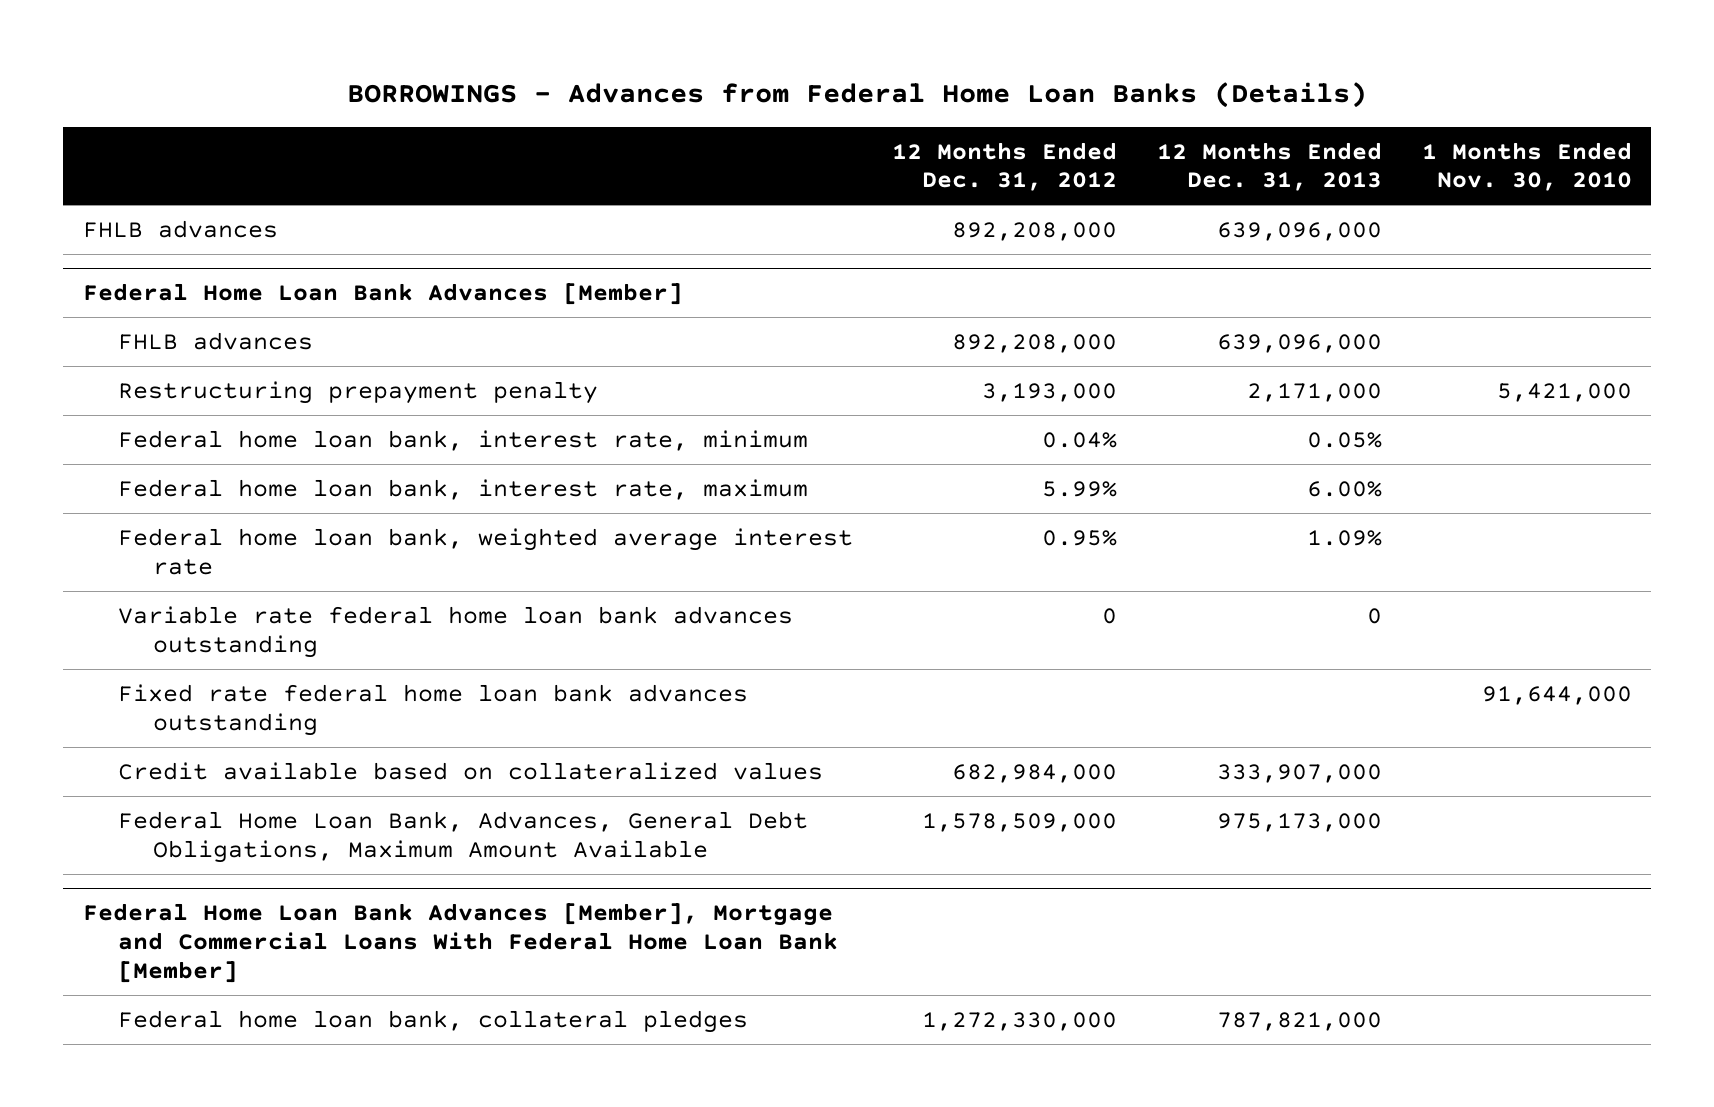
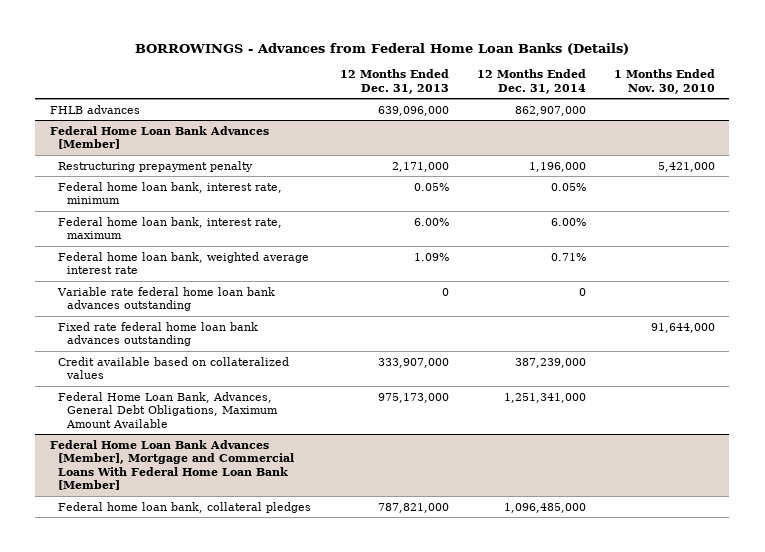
[892,141,1118,192] 12 Months Ended Dec. 31, 2012 -> none
none -> [476,69,586,94] 12 Months Ended Dec. 31, 2014
[117,331,313,350] FHLB advances -> none

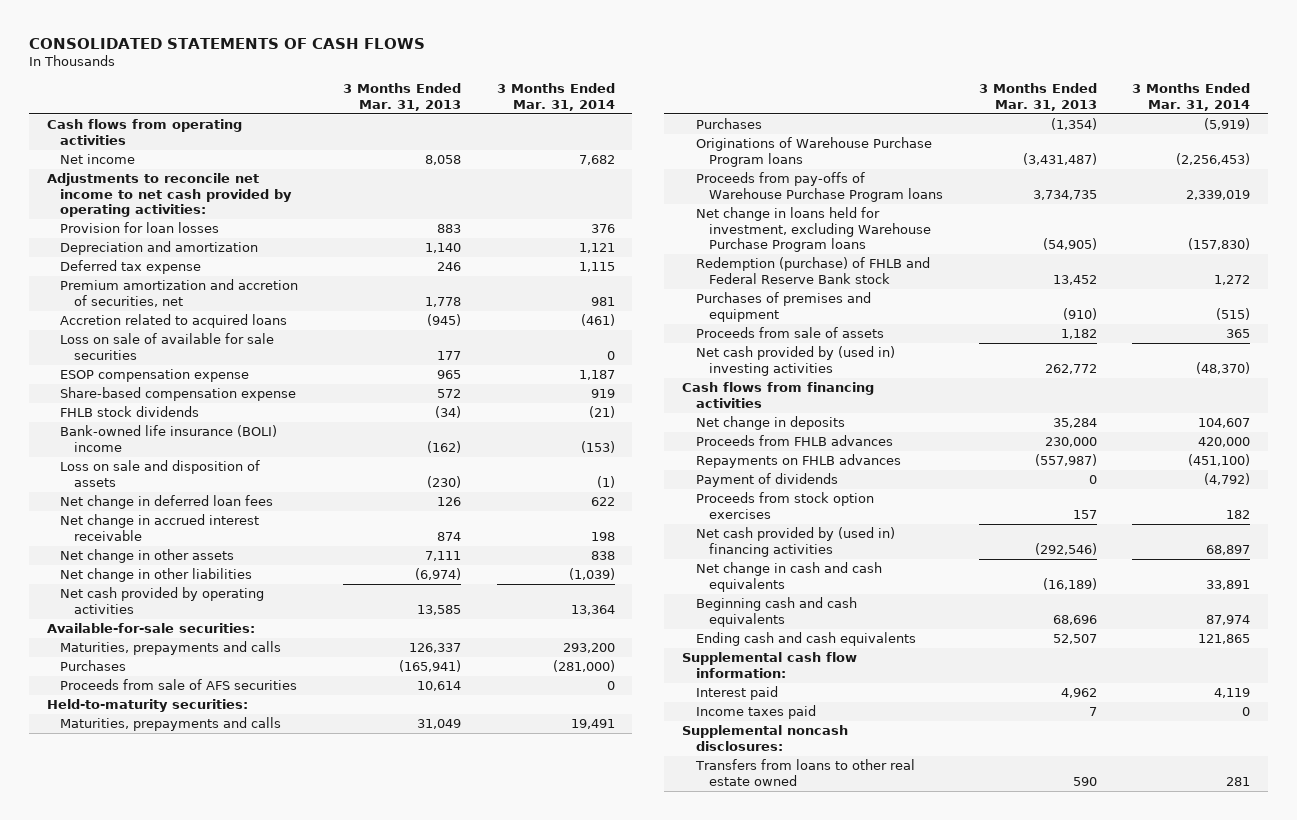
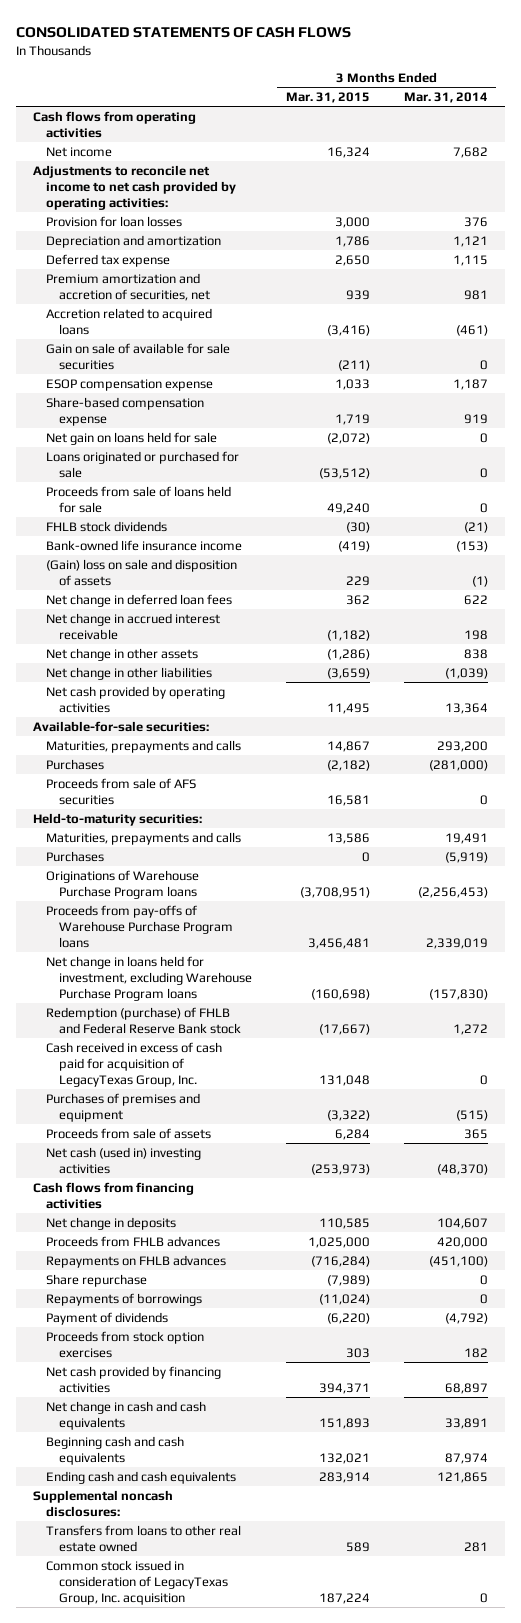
[343,83,462,111] 3 Months Ended Mar. 31, 2013 -> none
none -> [285,92,370,104] Mar. 31, 2015
[60,333,275,360] Loss on sale of available for sale securities -> [45,342,230,370] Gain on sale of available for sale securities
none -> [45,431,217,445] Net gain on loans held for sale
none -> [45,450,239,478] Loans originated or purchased for sale
none -> [45,485,231,513] Proceeds from sale of loans held for sale
[60,425,278,452] Bank-owned life insurance (BOLI) income -> [45,539,242,551] Bank-owned life insurance income
[60,460,261,487] Loss on sale and disposition of assets -> [45,558,237,586] (Gain) loss on sale and disposition of assets
none -> [45,1041,222,1087] Cash received in excess of cash paid for acquisition of LegacyTexas Group, Inc.
[695,346,895,376] Net cash provided by (used in) investing activities -> [45,1146,201,1174] Net cash (used in) investing activities
none -> [45,1273,147,1287] Share repurchase
none -> [45,1292,202,1306] Repayments of borrowings
[695,527,895,557] Net cash provided by (used in) financing activities -> [45,1365,221,1393] Net cash provided by financing activities
[682,652,858,678] Supplemental cash flow information: -> none
[695,686,778,701] Interest paid -> none
[695,705,816,720] Income taxes paid -> none
none -> [45,1559,228,1605] Common stock issued in consideration of LegacyTexas Group, Inc. acquisition

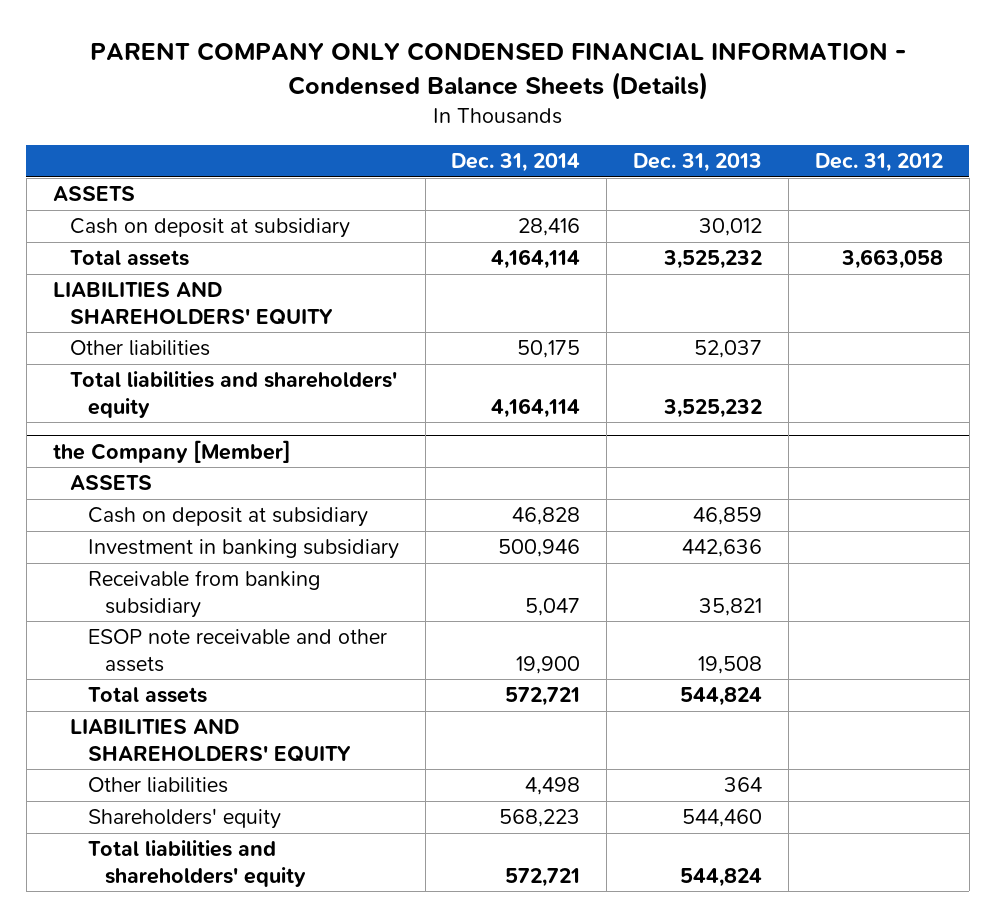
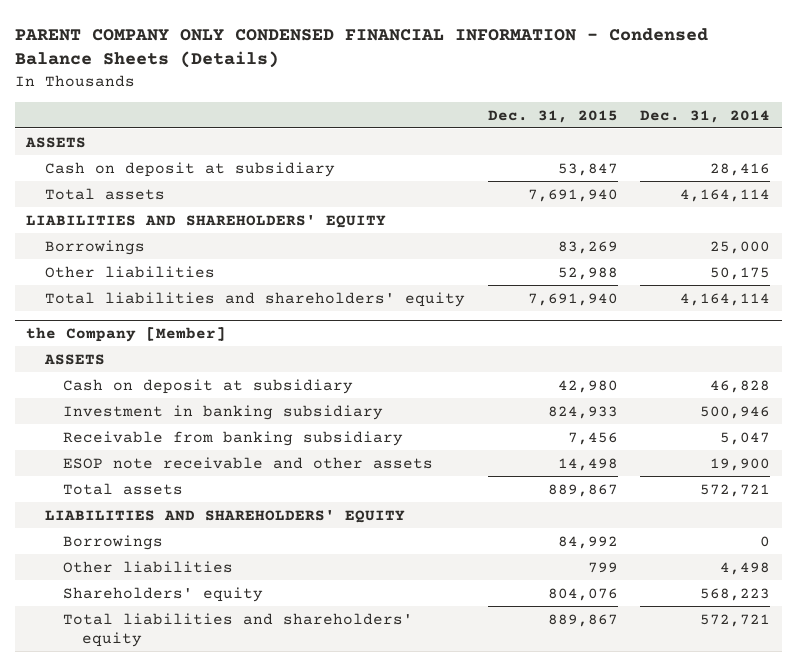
[633,152,763,172] Dec. 31, 2013 -> none
[814,152,943,172] Dec. 31, 2012 -> none
none -> [487,109,618,123] Dec. 31, 2015
none -> [44,239,145,255] Borrowings
none -> [63,534,164,550] Borrowings

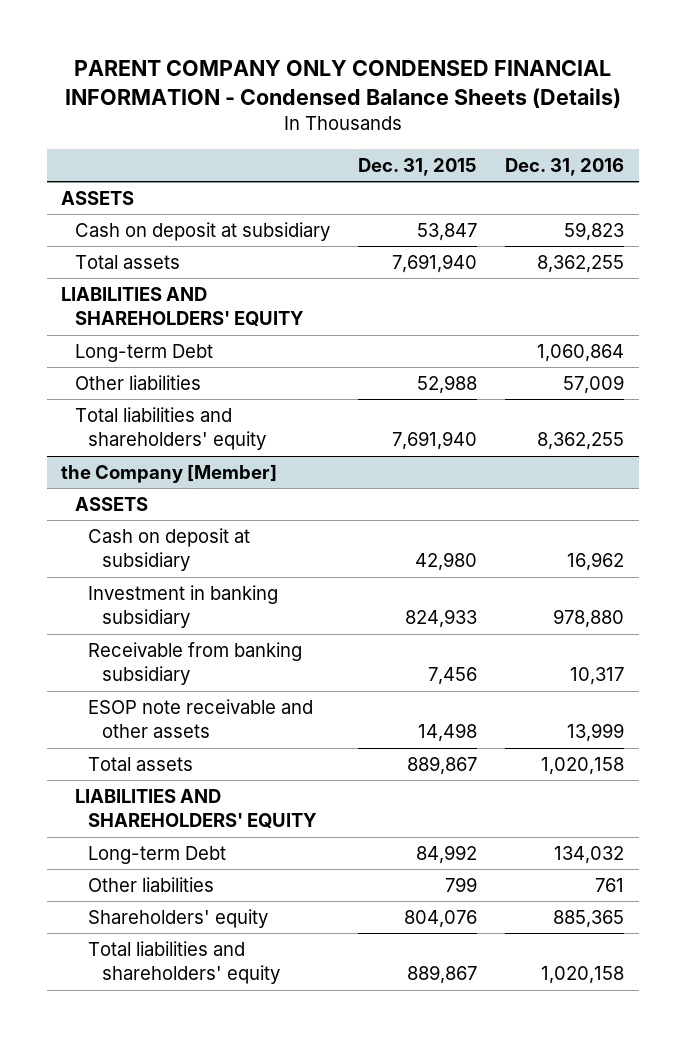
[640,109,771,123] Dec. 31, 2014 -> none
none -> [505,157,625,176] Dec. 31, 2016
[44,239,145,255] Borrowings -> none
none -> [74,344,213,363] Long-term Debt
[63,534,164,550] Borrowings -> [88,846,227,865] Long-term Debt

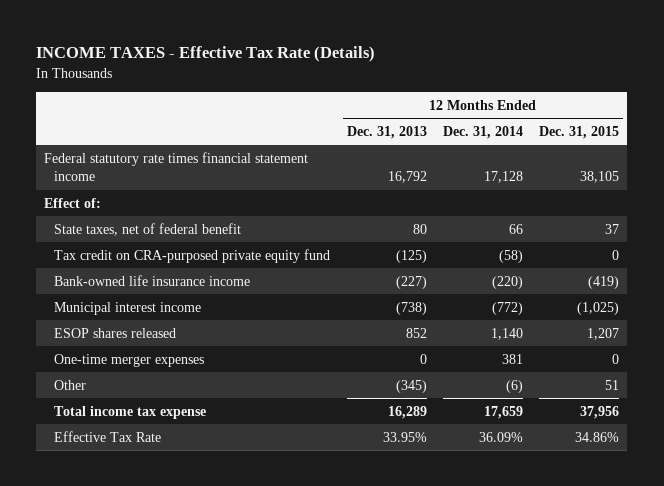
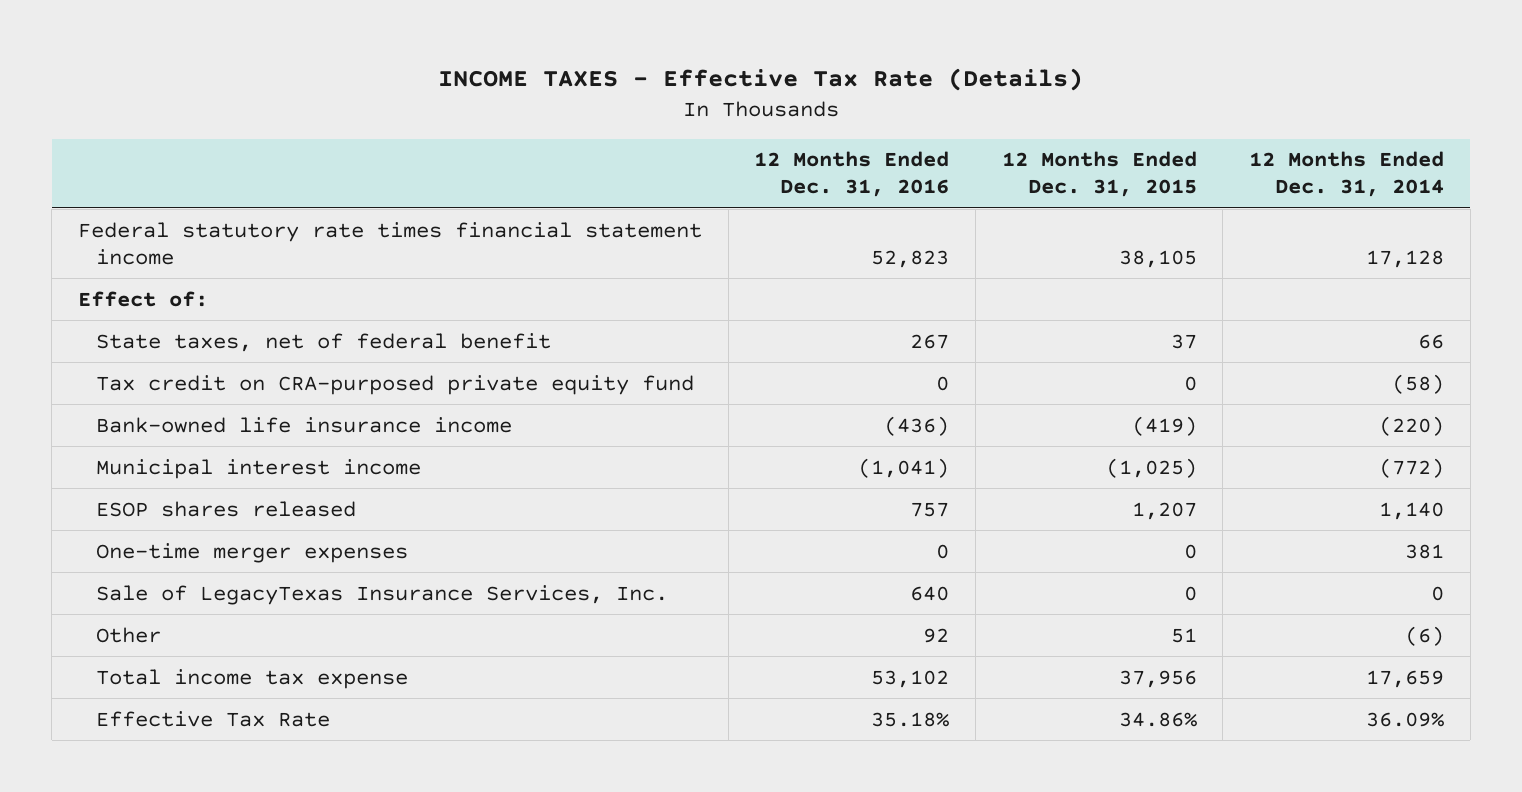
[346,125,427,139] Dec. 31, 2013 -> none
none -> [754,151,950,198] 12 Months Ended Dec. 31, 2016
none -> [95,584,668,605] Sale of LegacyTexas Insurance Services, Inc.

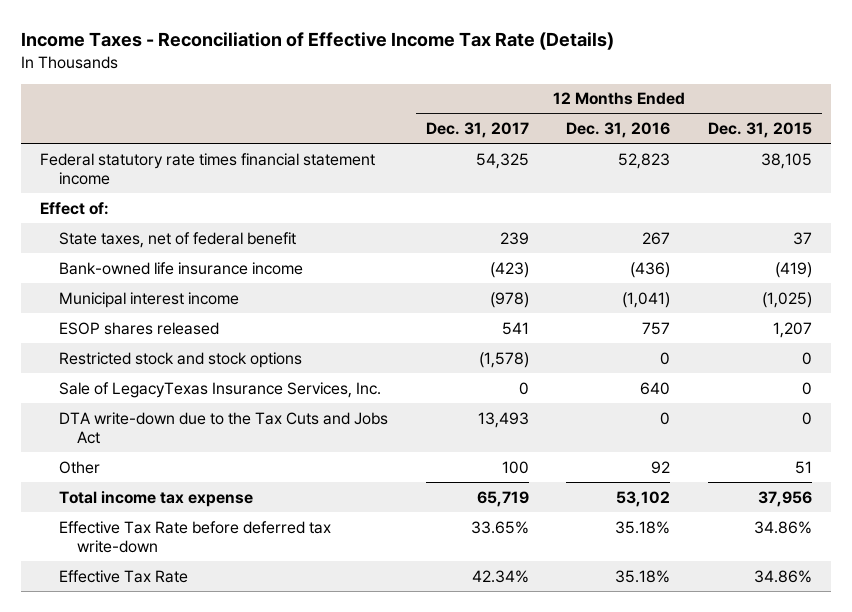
[438,68,1084,92] INCOME TAXES - Effective Tax Rate (Details) -> [21,32,615,51] Income Taxes - Reconciliation of Effective Income Tax Rate (Details)
[1249,151,1445,198] 12 Months Ended Dec. 31, 2014 -> none
none -> [425,122,529,139] Dec. 31, 2017
[95,374,694,395] Tax credit on CRA-purposed private equity fund -> none
[95,542,408,563] One-time merger expenses -> none
none -> [58,351,302,368] Restricted stock and stock options
none -> [58,411,388,445] DTA write-down due to the Tax Cuts and Jobs Act
none -> [58,520,331,554] Effective Tax Rate before deferred tax write-down

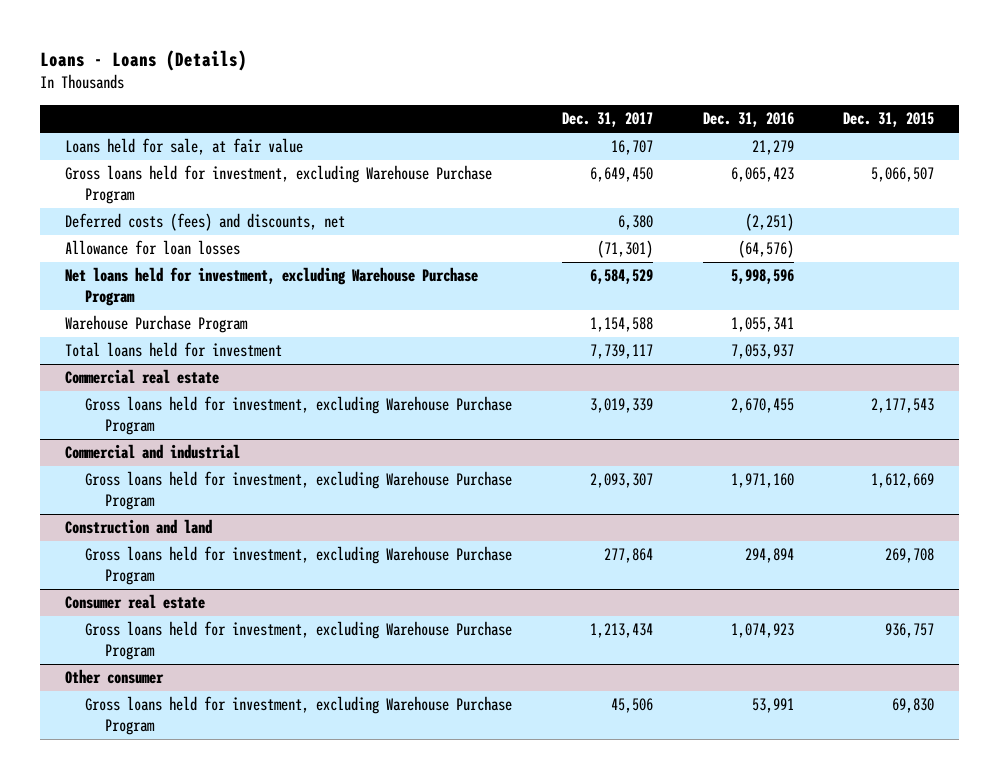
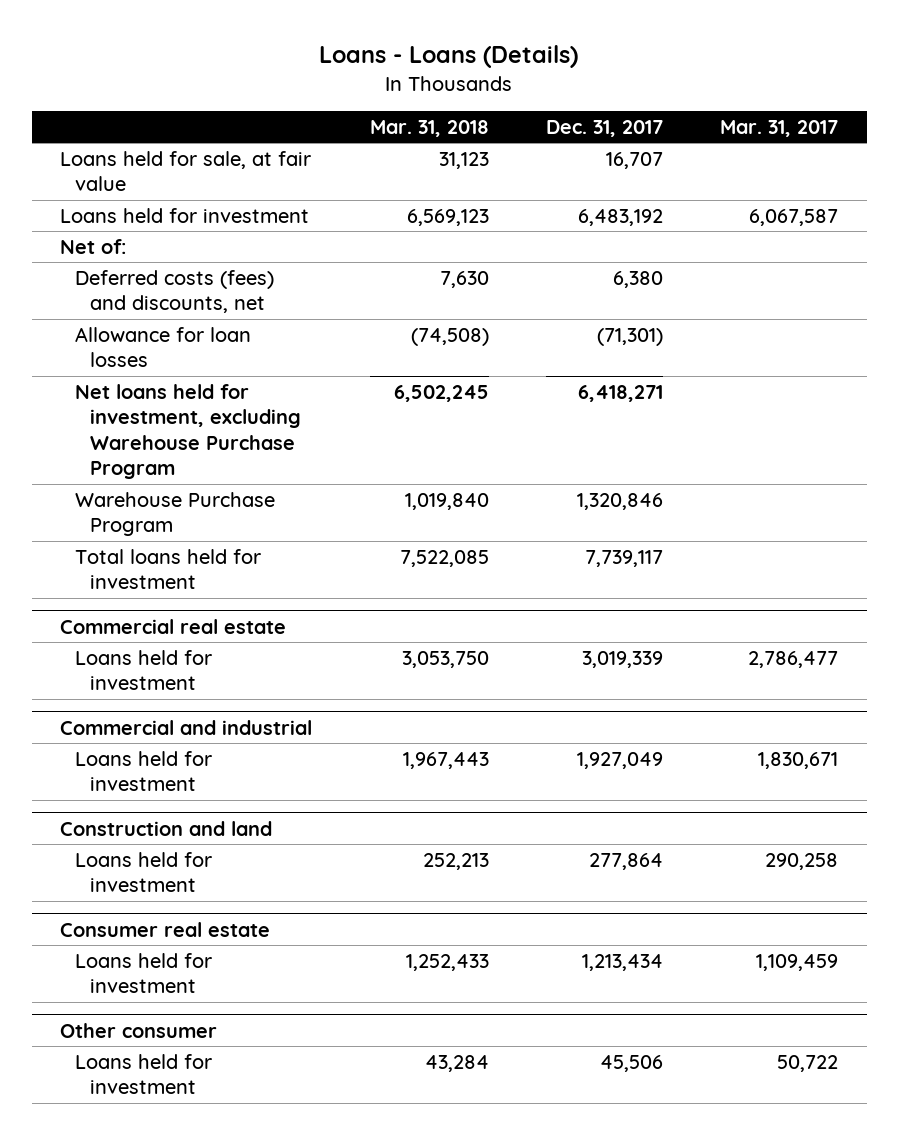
[702,112,794,128] Dec. 31, 2016 -> none
[843,112,935,128] Dec. 31, 2015 -> none
none -> [369,119,489,137] Mar. 31, 2018
none -> [720,119,839,137] Mar. 31, 2017
[64,165,492,204] Gross loans held for investment, excluding Warehouse Purchase Program -> none
none -> [60,207,310,223] Loans held for investment
none -> [60,238,127,254] Net of:
[589,269,653,285] 6,584,529 -> [578,384,664,402] 6,418,271
[589,317,653,333] 1,154,588 -> [577,492,664,510] 1,320,846
[85,396,513,435] Gross loans held for investment, excluding Warehouse Purchase Program -> [75,649,213,691] Loans held for investment
[85,471,513,510] Gross loans held for investment, excluding Warehouse Purchase Program -> none
none -> [75,750,213,792] Loans held for investment
[85,546,513,585] Gross loans held for investment, excluding Warehouse Purchase Program -> [75,851,213,893] Loans held for investment
[85,621,513,660] Gross loans held for investment, excluding Warehouse Purchase Program -> [75,952,213,994] Loans held for investment
[85,696,513,735] Gross loans held for investment, excluding Warehouse Purchase Program -> [75,1053,213,1095] Loans held for investment

